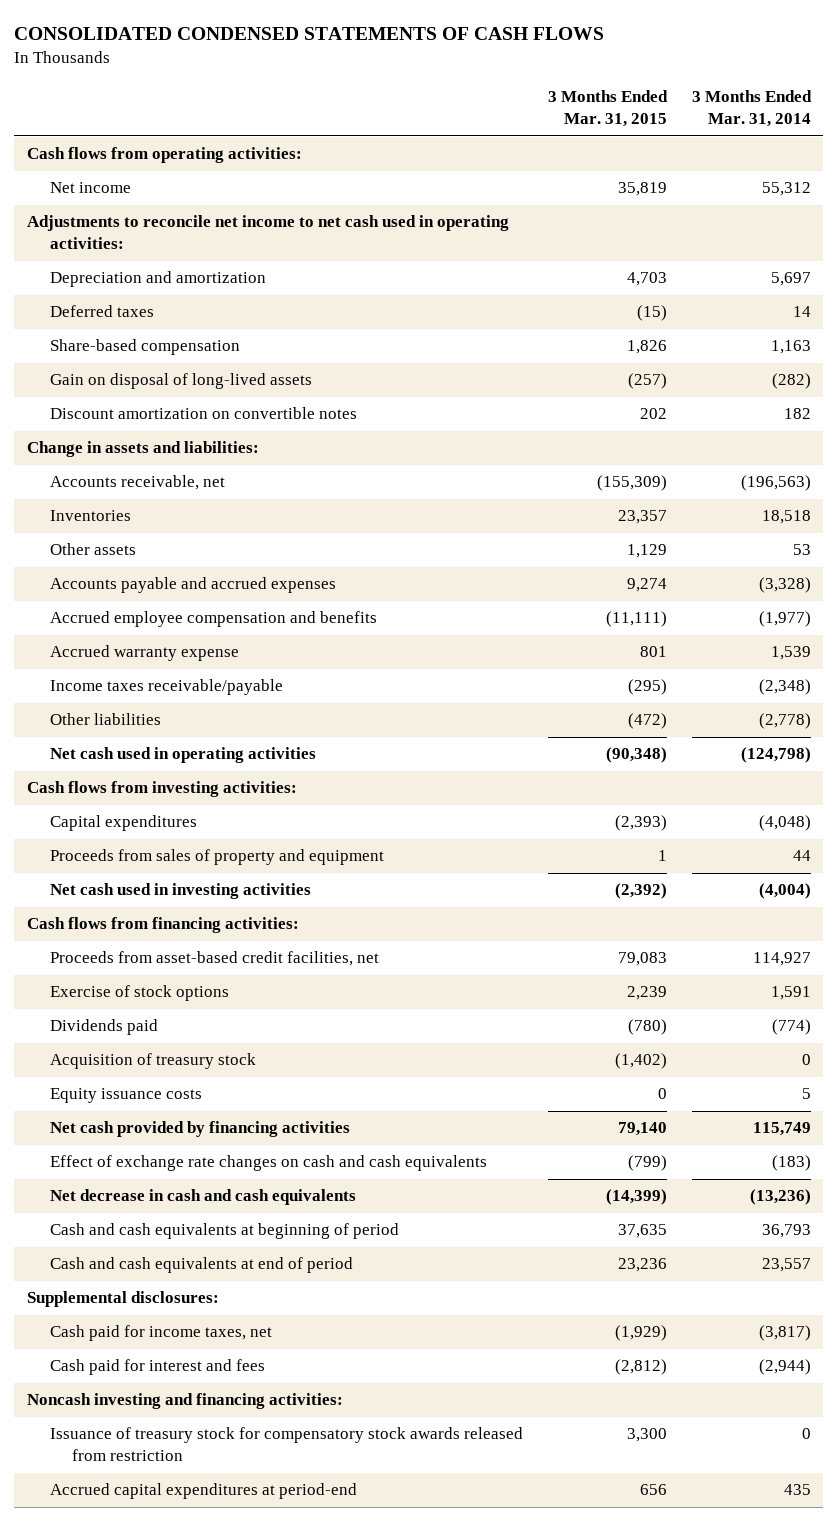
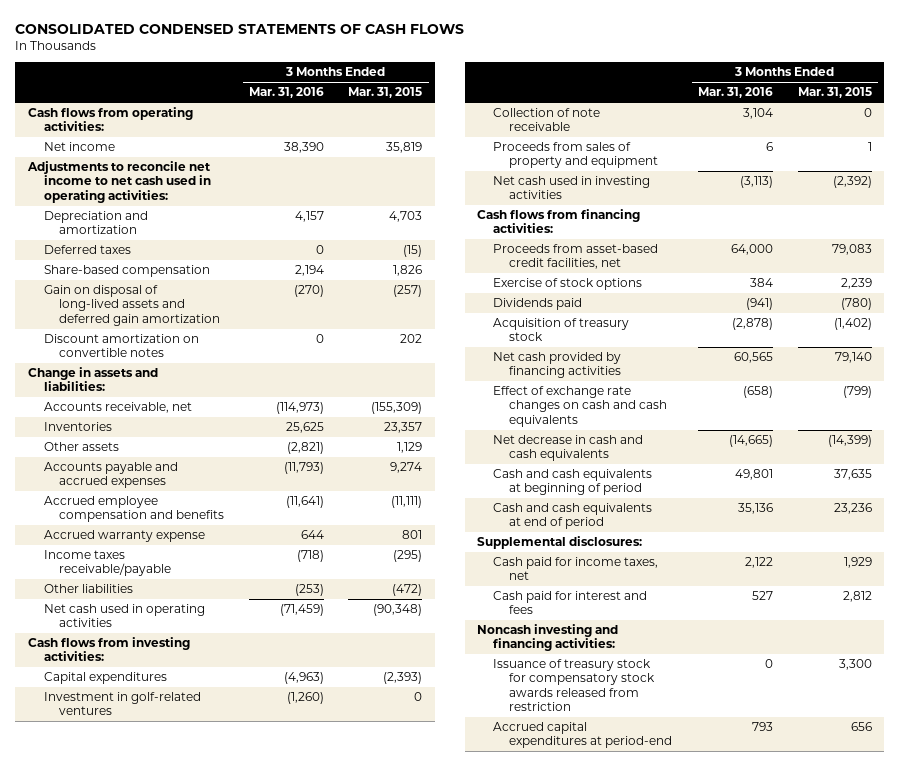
[691,90,812,127] 3 Months Ended Mar. 31, 2014 -> none
none -> [248,87,324,99] Mar. 31, 2016
[49,373,312,390] Gain on disposal of long-lived assets -> [43,285,221,326] Gain on disposal of long-lived assets and deferred gain amortization
none -> [43,692,201,716] Investment in golf-related ventures
none -> [492,108,600,132] Collection of note receivable
[49,1088,202,1104] Equity issuance costs -> none
[614,1325,667,1342] (1,929) -> [843,557,872,569] 1,929
[614,1359,667,1376] (2,812) -> [842,591,872,603] 2,812

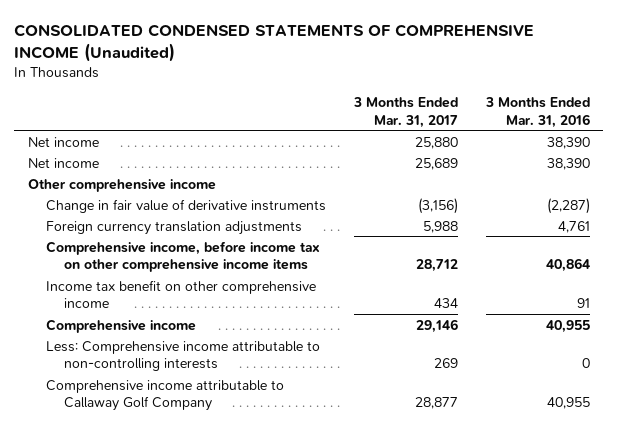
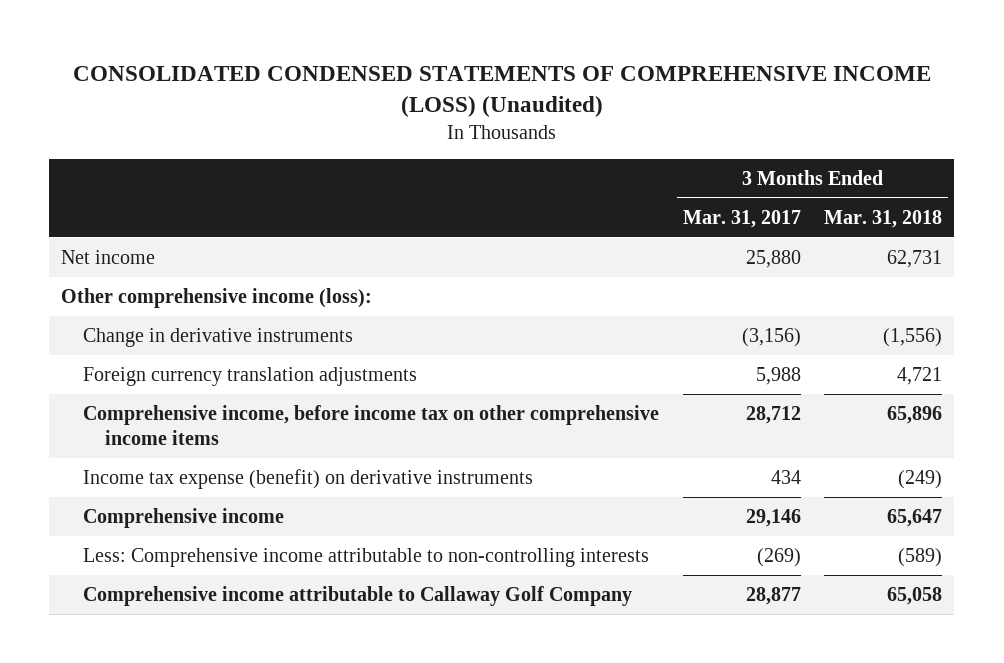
[13,23,534,62] CONSOLIDATED CONDENSED STATEMENTS OF COMPREHENSIVE INCOME (Unaudited) -> [72,65,931,117] CONSOLIDATED CONDENSED STATEMENTS OF COMPREHENSIVE INCOME (LOSS) (Unaudited)
[484,96,590,128] 3 Months Ended Mar. 31, 2016 -> none
none -> [824,209,943,228] Mar. 31, 2018
[27,157,99,168] Net income -> none
[27,178,216,192] Other comprehensive income -> [61,287,373,308] Other comprehensive income (loss):
[46,198,327,213] Change in fair value of derivative instruments -> [83,327,354,347] Change in derivative instruments
[46,279,317,309] Income tax benefit on other comprehensive income -> [83,468,534,489] Income tax expense (benefit) on derivative instruments
[433,358,458,369] 269 -> [756,547,801,567] (269)

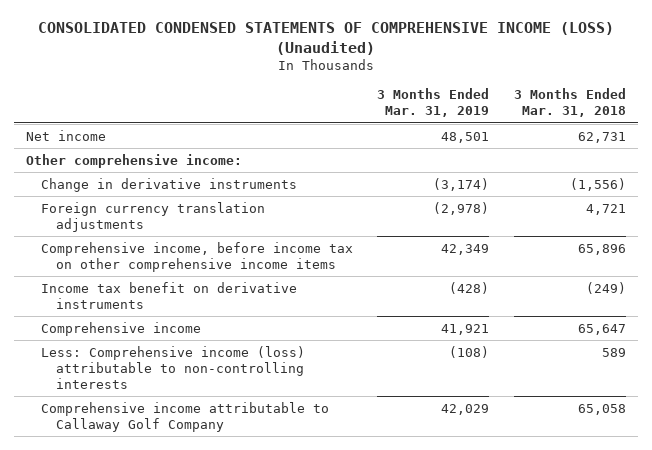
[682,209,801,228] Mar. 31, 2017 -> none
none -> [377,88,490,118] 3 Months Ended Mar. 31, 2019
[61,287,373,308] Other comprehensive income (loss): -> [25,153,242,168] Other comprehensive income:
[83,468,534,489] Income tax expense (benefit) on derivative instruments -> [40,281,297,309] Income tax benefit on derivative instruments
[83,547,650,567] Less: Comprehensive income attributable to non-controlling interests -> [40,345,305,389] Less: Comprehensive income (loss) attributable to non-controlling interests
[898,547,943,567] (589) -> [602,347,627,357] 589

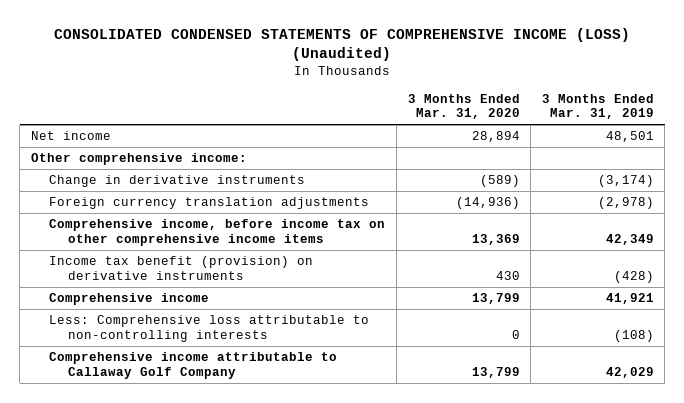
[514,88,627,118] 3 Months Ended Mar. 31, 2018 -> none
none -> [407,93,520,120] 3 Months Ended Mar. 31, 2020
[40,281,297,309] Income tax benefit on derivative instruments -> [49,256,314,280] Income tax benefit (provision) on derivative instruments
[40,345,305,389] Less: Comprehensive income (loss) attributable to non-controlling interests -> [49,315,370,342] Less: Comprehensive loss attributable to non-controlling interests

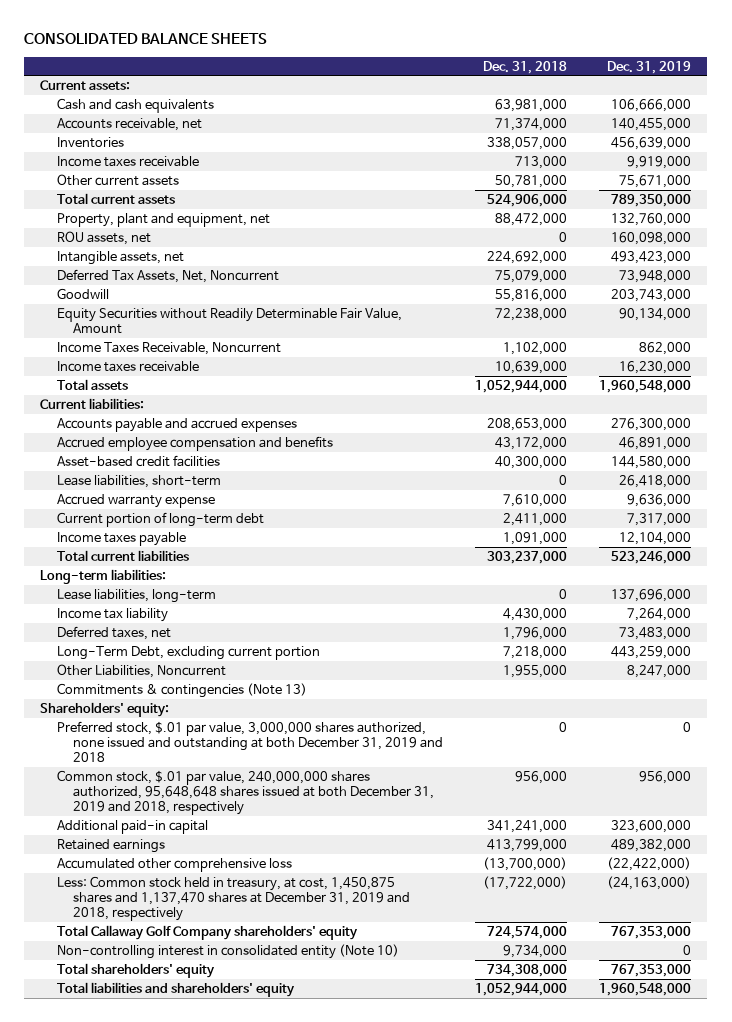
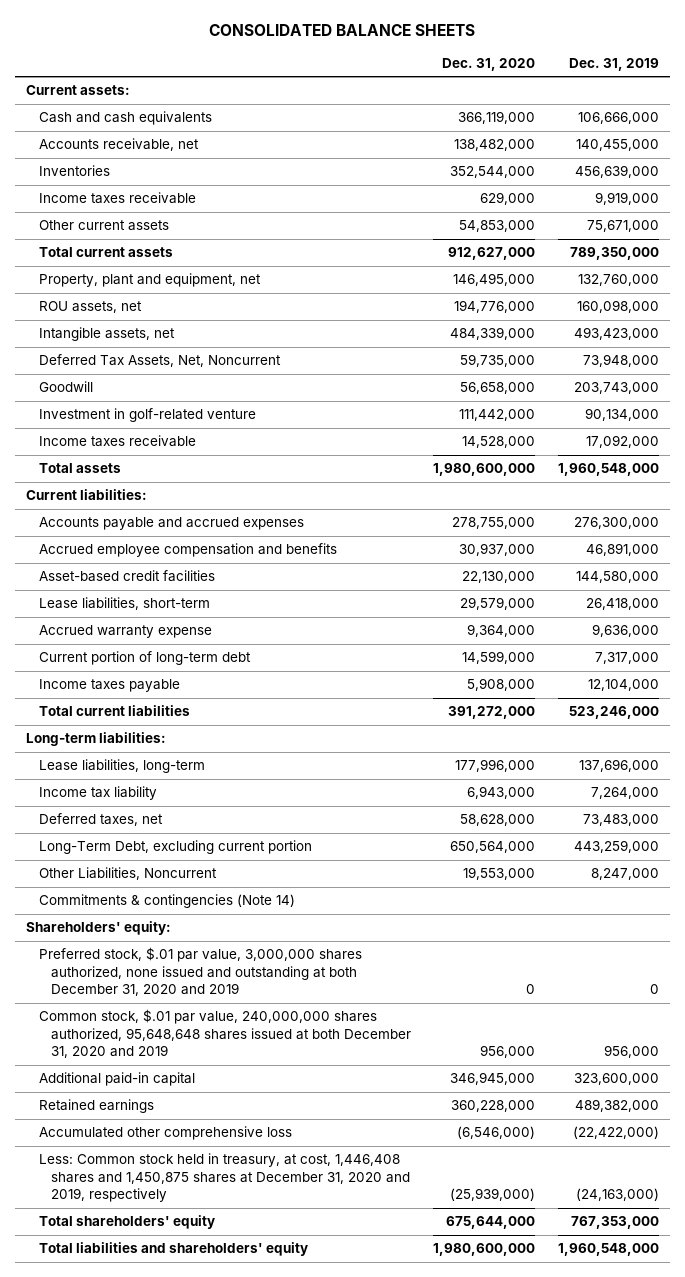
[483,60,568,74] Dec. 31, 2018 -> none
none -> [442,57,536,71] Dec. 31, 2020
[56,341,281,355] Income Taxes Receivable, Noncurrent -> none
[56,307,402,334] Equity Securities without Readily Determinable Fair Value, Amount -> [38,408,256,423] Investment in golf-related venture
[619,360,692,374] 16,230,000 -> [585,435,659,449] 17,092,000
[56,682,307,698] Commitments & contingencies (Note 13) -> [38,894,295,909] Commitments & contingencies (Note 14)
[56,720,444,763] Preferred stock, $.01 par value, 3,000,000 shares authorized, none issued and outstanding at both December 31, 2019 and 2018 -> [38,947,362,997] Preferred stock, $.01 par value, 3,000,000 shares authorized, none issued and outstanding at both December 31, 2020 and 2019
[56,769,435,816] Common stock, $.01 par value, 240,000,000 shares authorized, 95,648,648 shares issued at both December 31, 2019 and 2018, respectively -> [38,1009,412,1059] Common stock, $.01 par value, 240,000,000 shares authorized, 95,648,648 shares issued at both December 31, 2020 and 2019
[56,924,358,940] Total Callaway Golf Company shareholders' equity -> none
[56,943,399,959] Non-controlling interest in consolidated entity (Note 10) -> none
[56,875,411,922] Less: Common stock held in treasury, at cost, 1,450,875 shares and 1,137,470 shares at December 31, 2019 and 2018, respectively -> [38,1153,411,1203] Less: Common stock held in treasury, at cost, 1,446,408 shares and 1,450,875 shares at December 31, 2020 and 2019, respectively

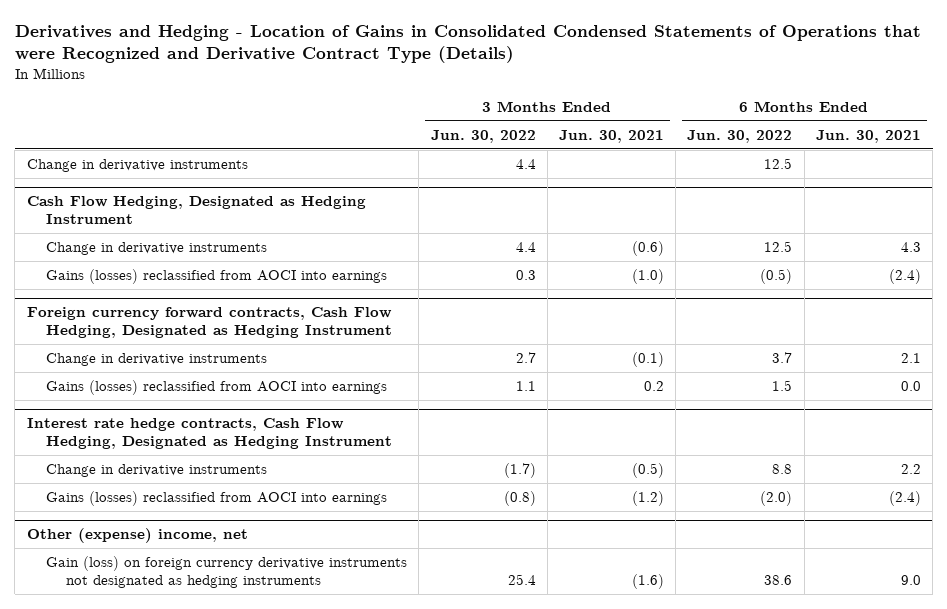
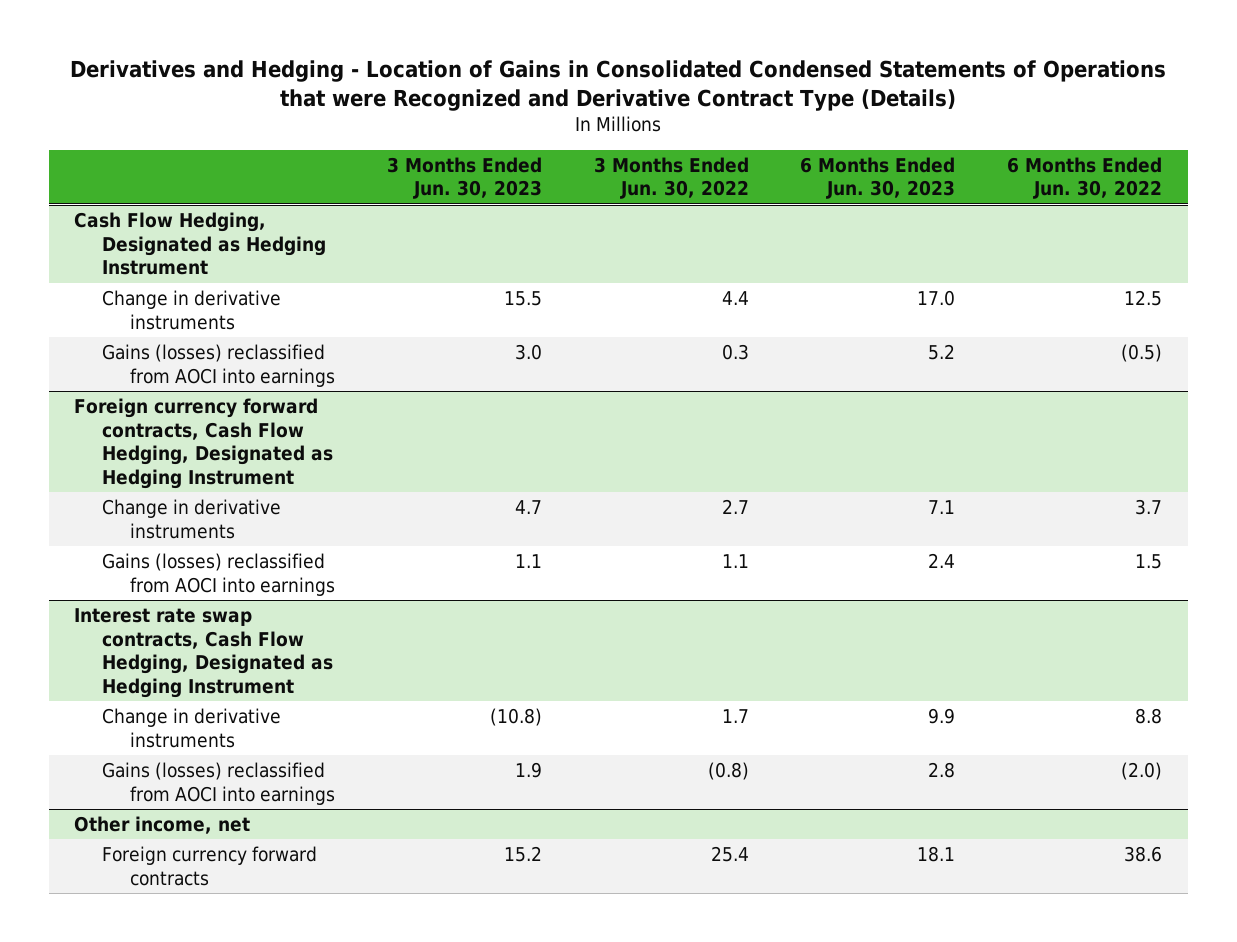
[558,129,664,143] Jun. 30, 2021 -> none
[815,129,921,143] Jun. 30, 2021 -> none
none -> [386,156,542,200] 3 Months Ended Jun. 30, 2023
none -> [800,156,956,200] 6 Months Ended Jun. 30, 2023
[26,158,248,172] Change in derivative instruments -> none
[26,418,393,450] Interest rate hedge contracts, Cash Flow Hedging, Designated as Hedging Instrument -> [74,607,334,698] Interest rate swap contracts, Cash Flow Hedging, Designated as Hedging Instrument
[503,462,536,478] (1.7) -> [721,708,749,723] 1.7
[26,528,248,544] Other (expense) income, net -> [74,815,251,834] Other income, net
[46,555,408,589] Gain (loss) on foreign currency derivative instruments not designated as hedging instruments -> [102,845,318,886] Foreign currency forward contracts

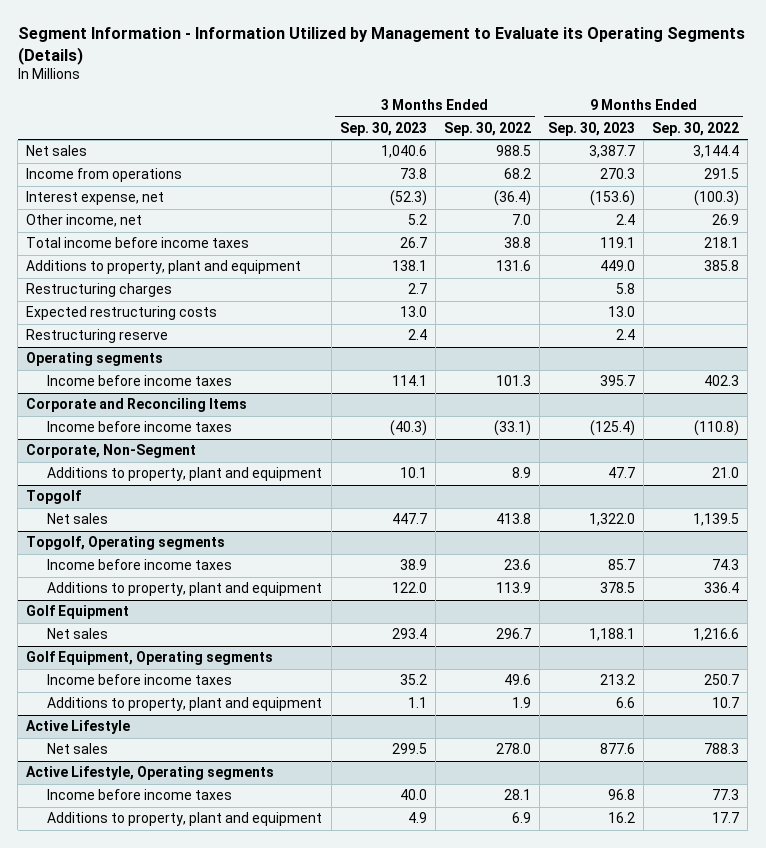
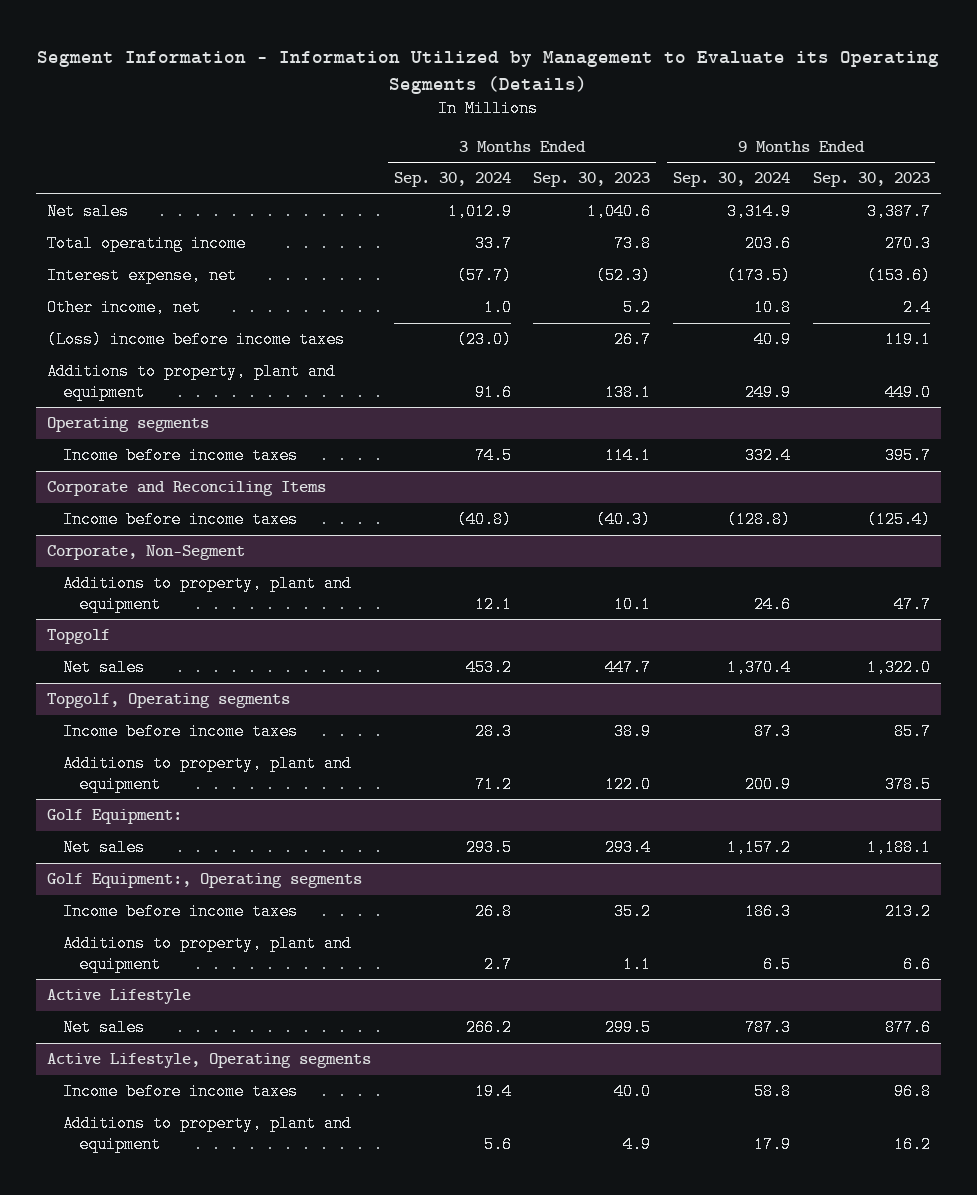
[443,121,531,136] Sep. 30, 2022 -> none
[652,121,740,136] Sep. 30, 2022 -> none
none -> [393,172,511,188] Sep. 30, 2024
none -> [672,172,790,188] Sep. 30, 2024
[26,168,183,183] Income from operations -> [47,235,247,253] Total operating income
[26,237,250,249] Total income before income taxes -> [47,331,346,349] (Loss) income before income taxes
[26,283,173,298] Restructuring charges -> none
[26,306,218,321] Expected restructuring costs -> none
[26,329,169,344] Restructuring reserve -> none
[26,605,130,620] Golf Equipment -> [47,809,183,825] Golf Equipment:
[26,651,274,666] Golf Equipment, Operating segments -> [47,873,363,889] Golf Equipment:, Operating segments

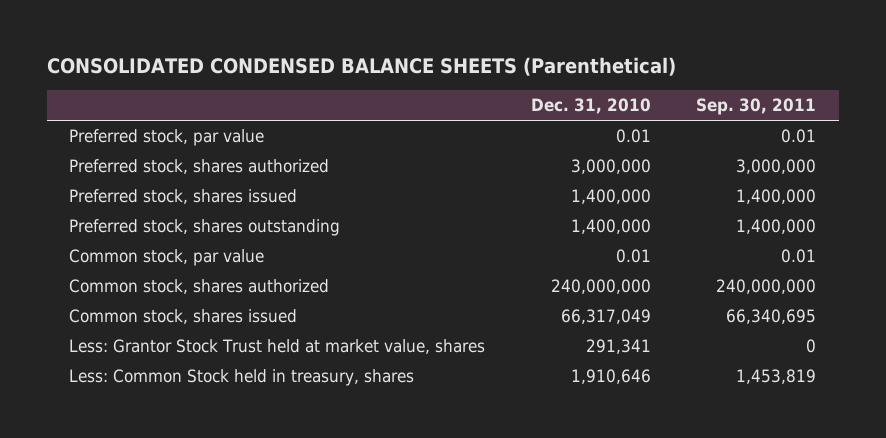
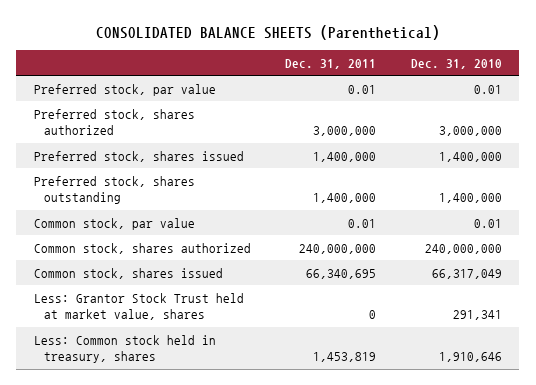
[46,57,676,77] CONSOLIDATED CONDENSED BALANCE SHEETS (Parenthetical) -> [95,24,440,40] CONSOLIDATED BALANCE SHEETS (Parenthetical)
[696,98,817,116] Sep. 30, 2011 -> none
none -> [285,58,377,69] Dec. 31, 2011
[69,369,415,387] Less: Common Stock held in treasury, shares -> [33,334,216,364] Less: Common stock held in treasury, shares

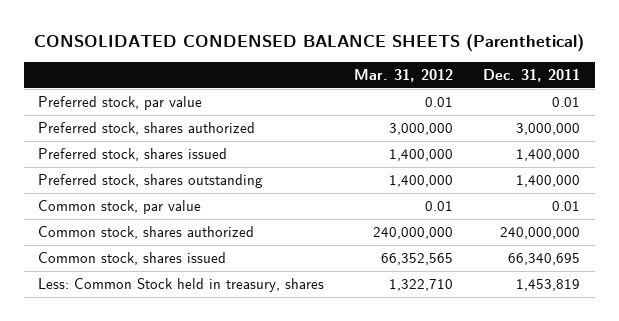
[95,24,440,40] CONSOLIDATED BALANCE SHEETS (Parenthetical) -> [34,33,585,52] CONSOLIDATED CONDENSED BALANCE SHEETS (Parenthetical)
[411,58,503,69] Dec. 31, 2010 -> none
none -> [354,68,454,82] Mar. 31, 2012
[33,292,244,321] Less: Grantor Stock Trust held at market value, shares -> none
[33,334,216,364] Less: Common stock held in treasury, shares -> [38,278,325,293] Less: Common Stock held in treasury, shares

